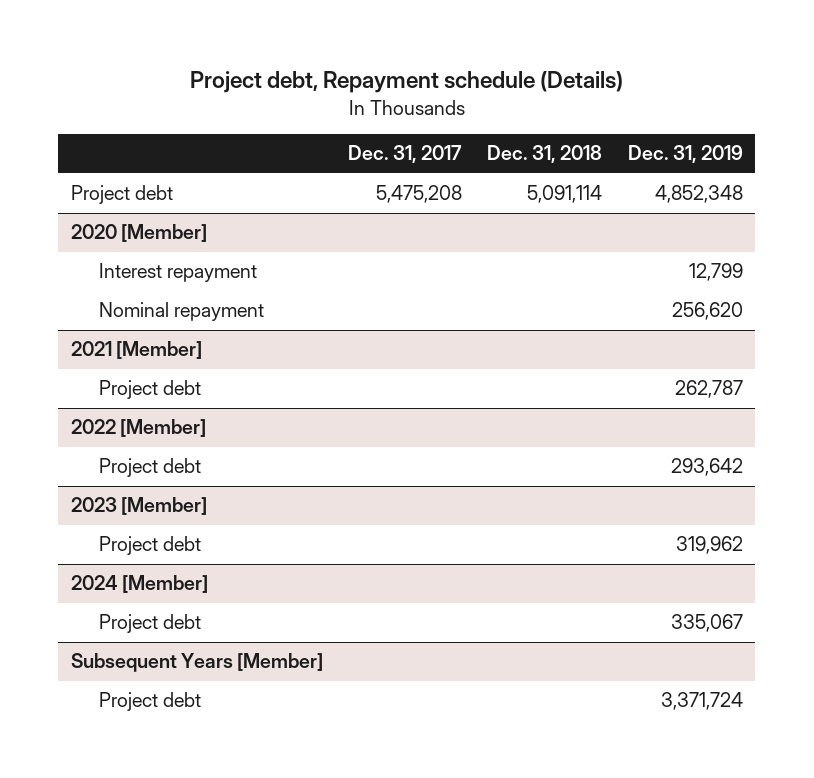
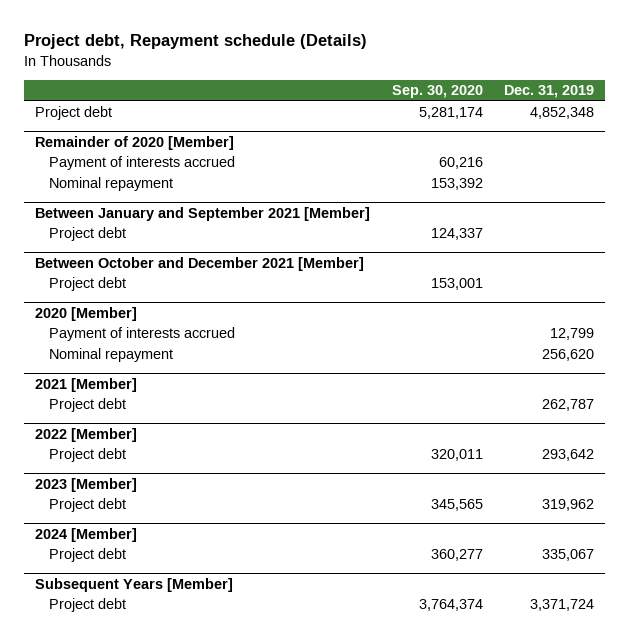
[348,145,463,164] Dec. 31, 2017 -> none
[487,145,603,164] Dec. 31, 2018 -> none
none -> [391,85,483,99] Sep. 30, 2020
none -> [34,135,234,150] Remainder of 2020 [Member]
none -> [49,156,236,171] Payment of interests accrued
none -> [49,177,174,192] Nominal repayment
none -> [34,206,370,221] Between January and September 2021 [Member]
none -> [49,227,127,242] Project debt
none -> [34,256,364,271] Between October and December 2021 [Member]
none -> [49,277,127,292] Project debt
[99,263,258,283] Interest repayment -> [49,327,236,342] Payment of interests accrued

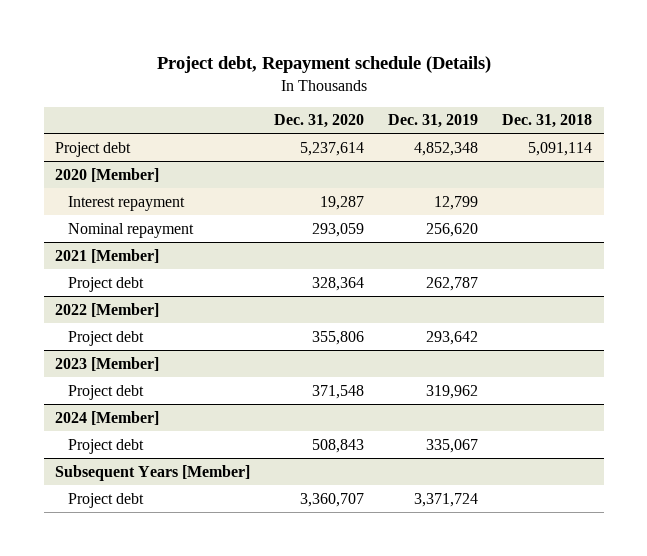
[391,85,483,99] Sep. 30, 2020 -> none
none -> [274,114,365,129] Dec. 31, 2020
none -> [501,114,592,129] Dec. 31, 2018
[34,135,234,150] Remainder of 2020 [Member] -> none
[49,156,236,171] Payment of interests accrued -> none
[49,177,174,192] Nominal repayment -> none
[34,206,370,221] Between January and September 2021 [Member] -> none
[49,227,127,242] Project debt -> none
[34,256,364,271] Between October and December 2021 [Member] -> none
[49,277,127,292] Project debt -> none
[49,327,236,342] Payment of interests accrued -> [67,195,185,211] Interest repayment

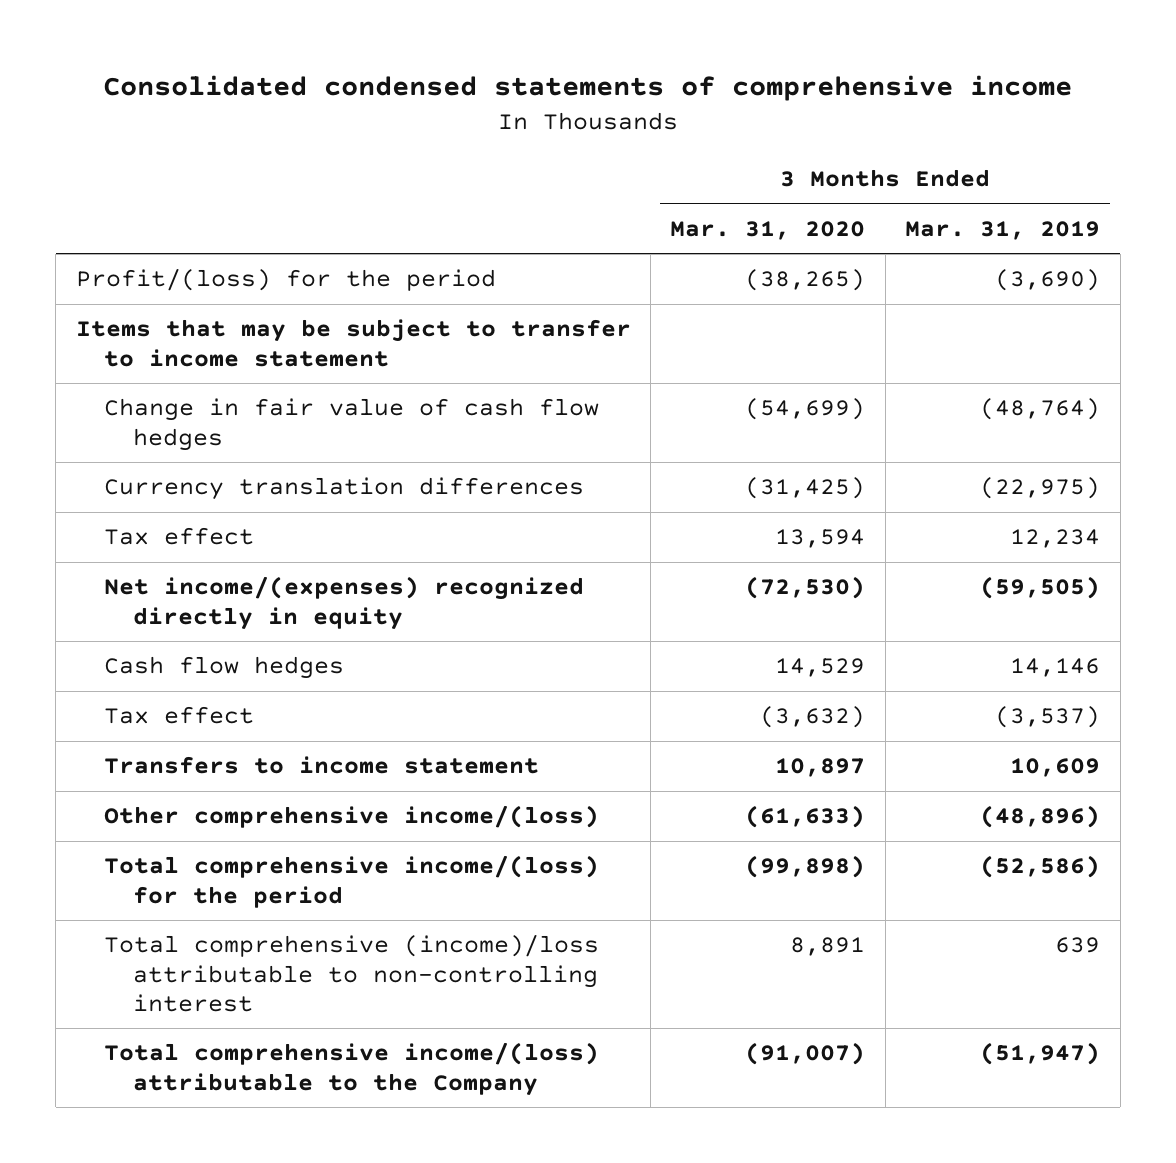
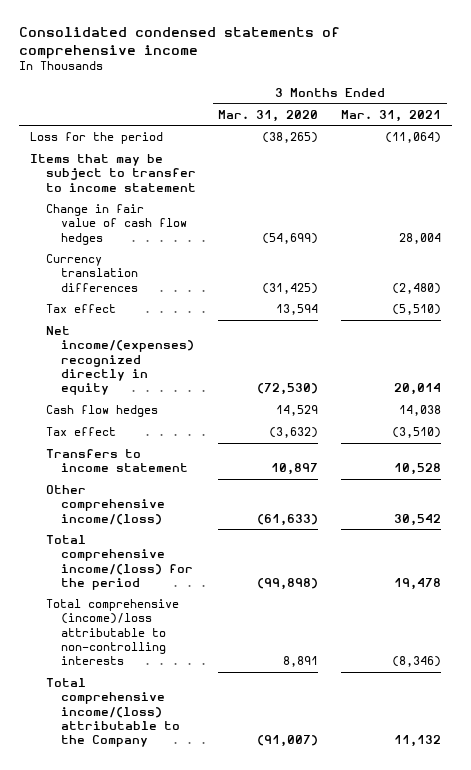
[905,220,1101,240] Mar. 31, 2019 -> none
none -> [340,109,441,122] Mar. 31, 2021
[75,268,496,292] Profit/(loss) for the period -> [30,132,164,145] Loss for the period
[104,934,600,1013] Total comprehensive (income)/loss attributable to non-controlling interest -> [45,599,179,665] Total comprehensive (income)/loss attributable to non-controlling interests

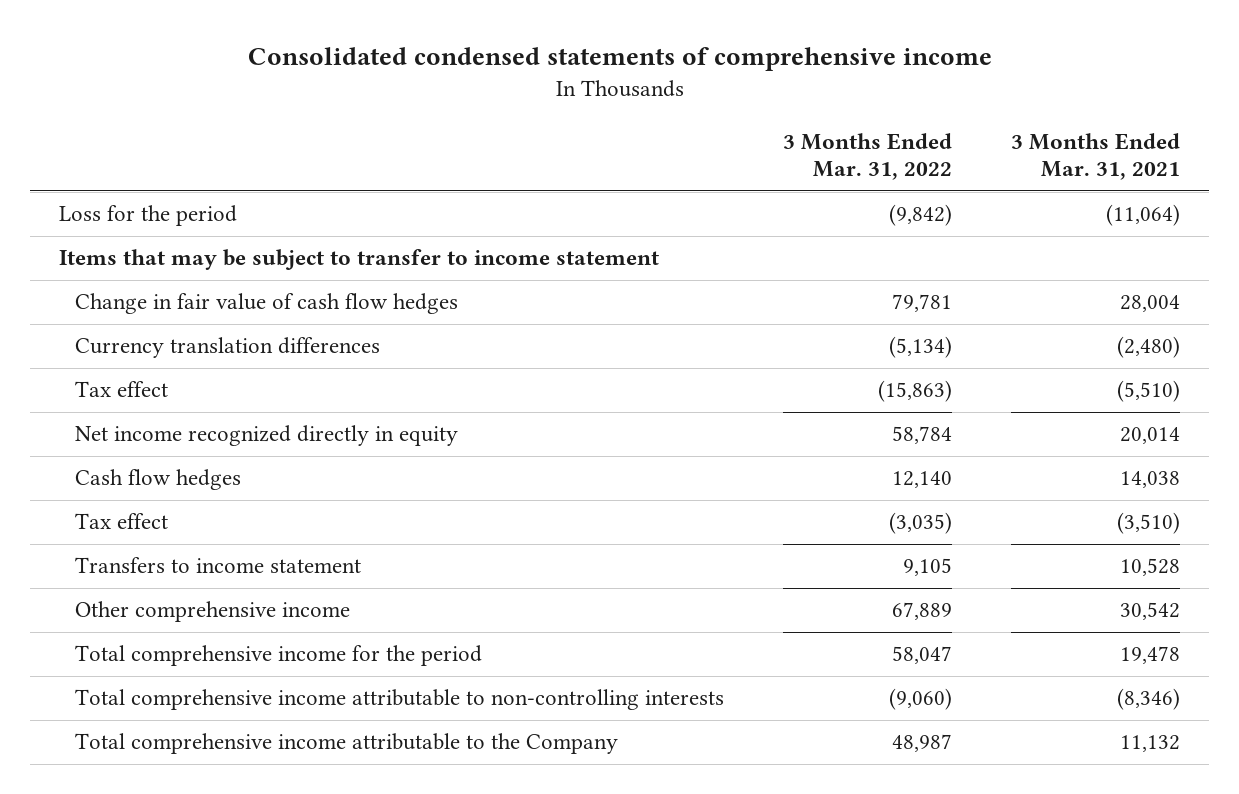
[218,109,319,122] Mar. 31, 2020 -> none
none -> [783,132,953,181] 3 Months Ended Mar. 31, 2022
[45,326,195,395] Net income/(expenses) recognized directly in equity -> [75,425,459,447] Net income recognized directly in equity
[45,485,166,525] Other comprehensive income/(loss) -> [75,601,351,623] Other comprehensive income
[45,535,194,590] Total comprehensive income/(loss) for the period -> [75,645,483,667] Total comprehensive income for the period
[45,599,179,665] Total comprehensive (income)/loss attributable to non-controlling interests -> [75,689,725,711] Total comprehensive income attributable to non-controlling interests
[45,678,181,747] Total comprehensive income/(loss) attributable to the Company -> [75,733,619,755] Total comprehensive income attributable to the Company

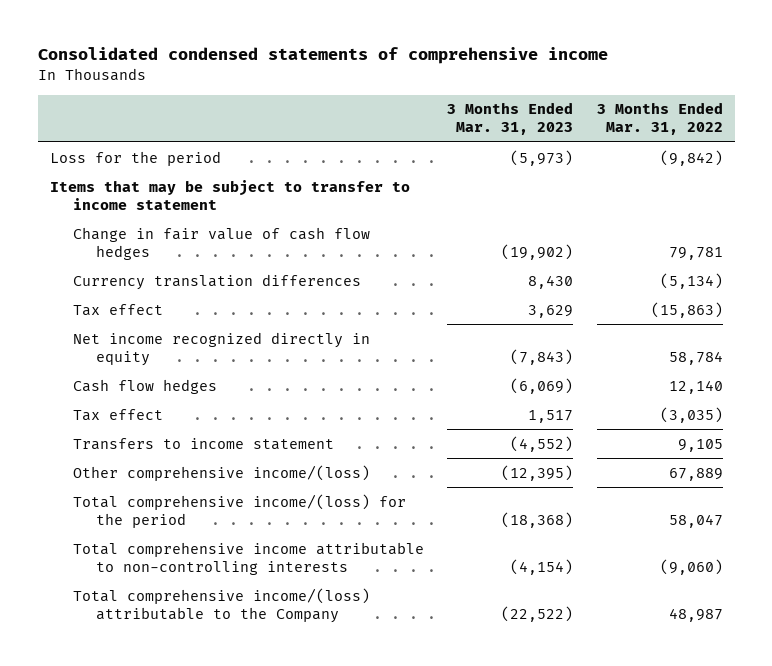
[1010,132,1180,181] 3 Months Ended Mar. 31, 2021 -> none
none -> [447,102,574,136] 3 Months Ended Mar. 31, 2023
[75,601,351,623] Other comprehensive income -> [72,464,370,481] Other comprehensive income/(loss)
[75,645,483,667] Total comprehensive income for the period -> [72,493,406,528] Total comprehensive income/(loss) for the period
[75,733,619,755] Total comprehensive income attributable to the Company -> [72,587,370,623] Total comprehensive income/(loss) attributable to the Company

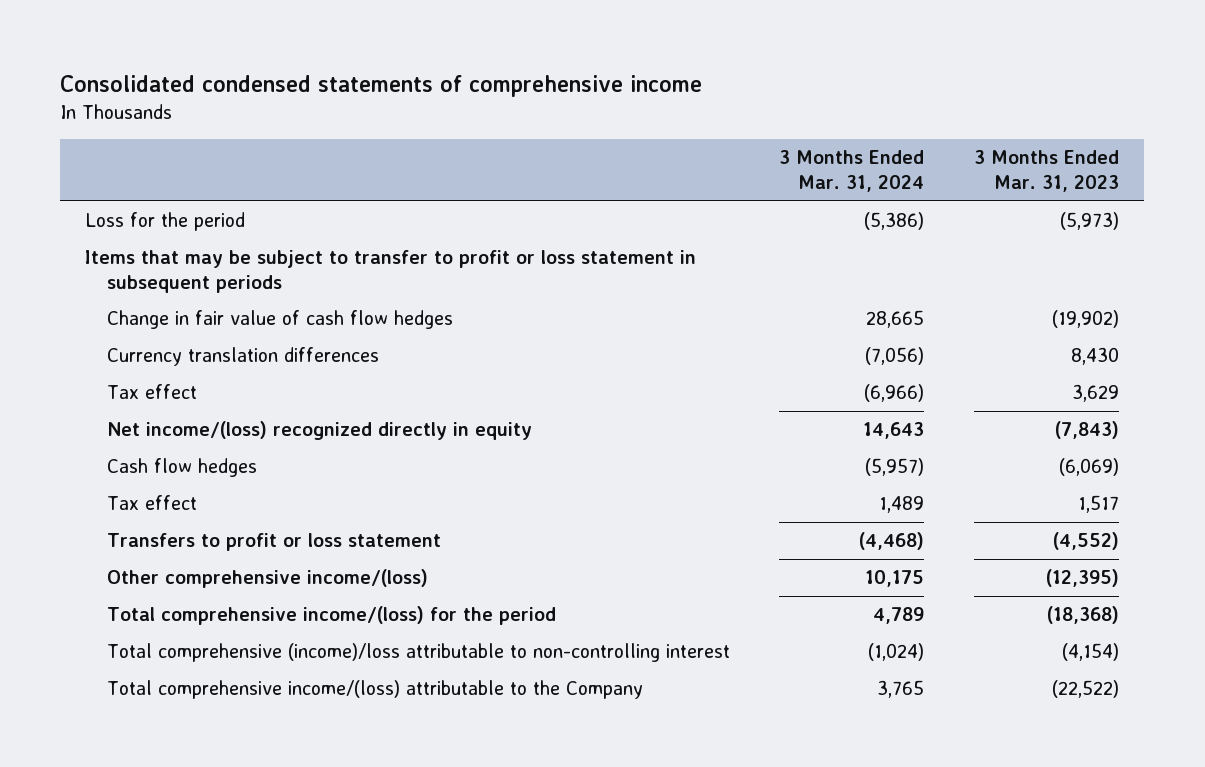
[596,102,723,136] 3 Months Ended Mar. 31, 2022 -> none
none -> [779,150,925,193] 3 Months Ended Mar. 31, 2024
[49,179,410,210] Items that may be subject to transfer to income statement -> [85,250,697,294] Items that may be subject to transfer to profit or loss statement in subsequent periods
[72,331,370,366] Net income recognized directly in equity -> [106,421,532,441] Net income/(loss) recognized directly in equity
[72,437,334,450] Transfers to income statement -> [106,533,441,552] Transfers to profit or loss statement
[72,541,424,575] Total comprehensive income attributable to non-controlling interests -> [106,643,730,663] Total comprehensive (income)/loss attributable to non-controlling interest

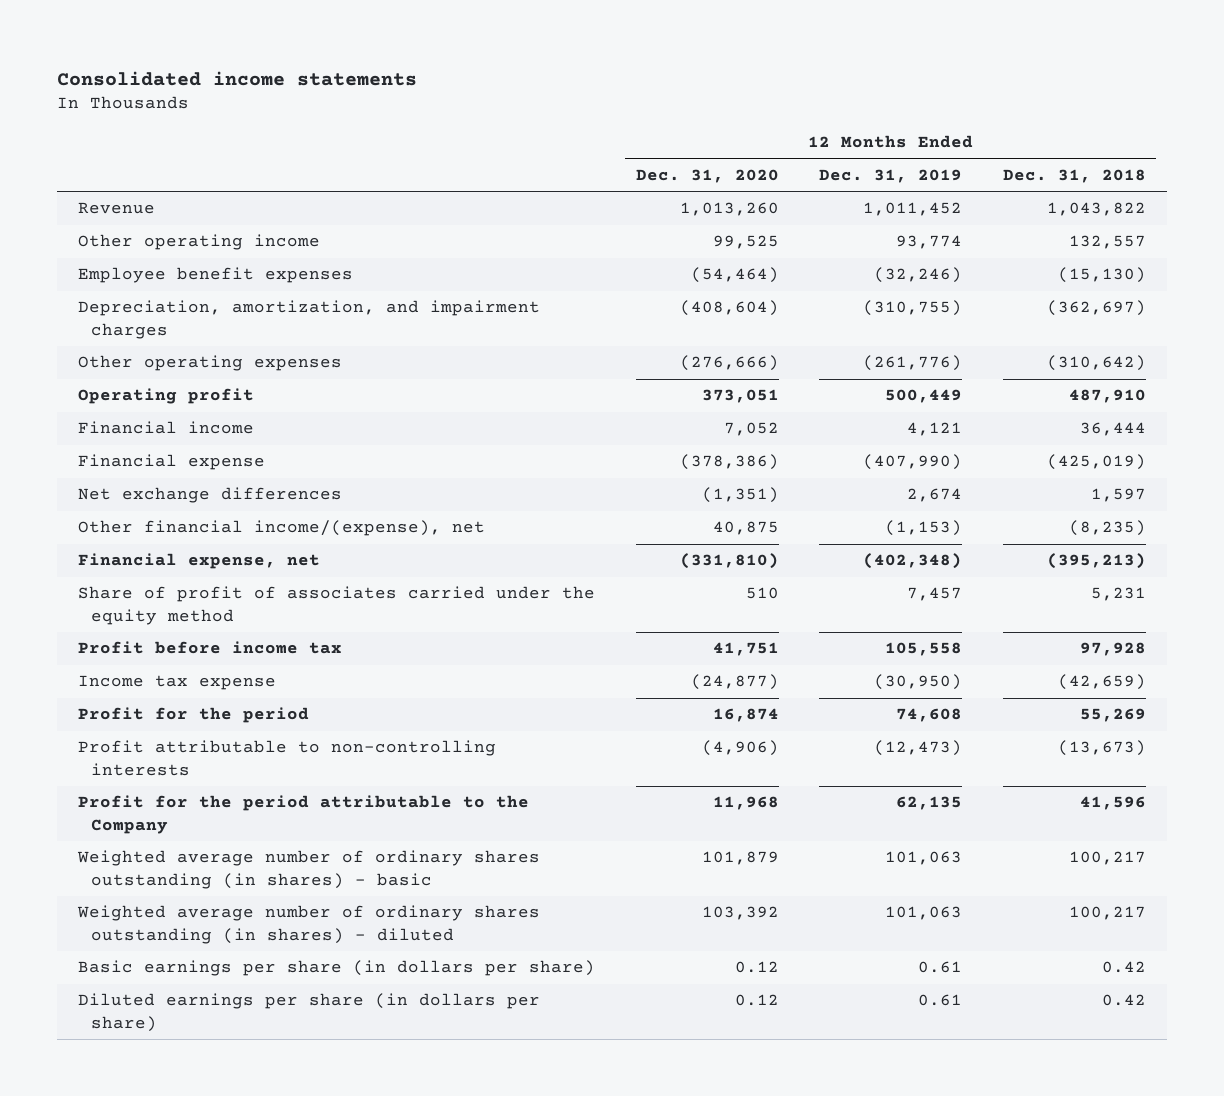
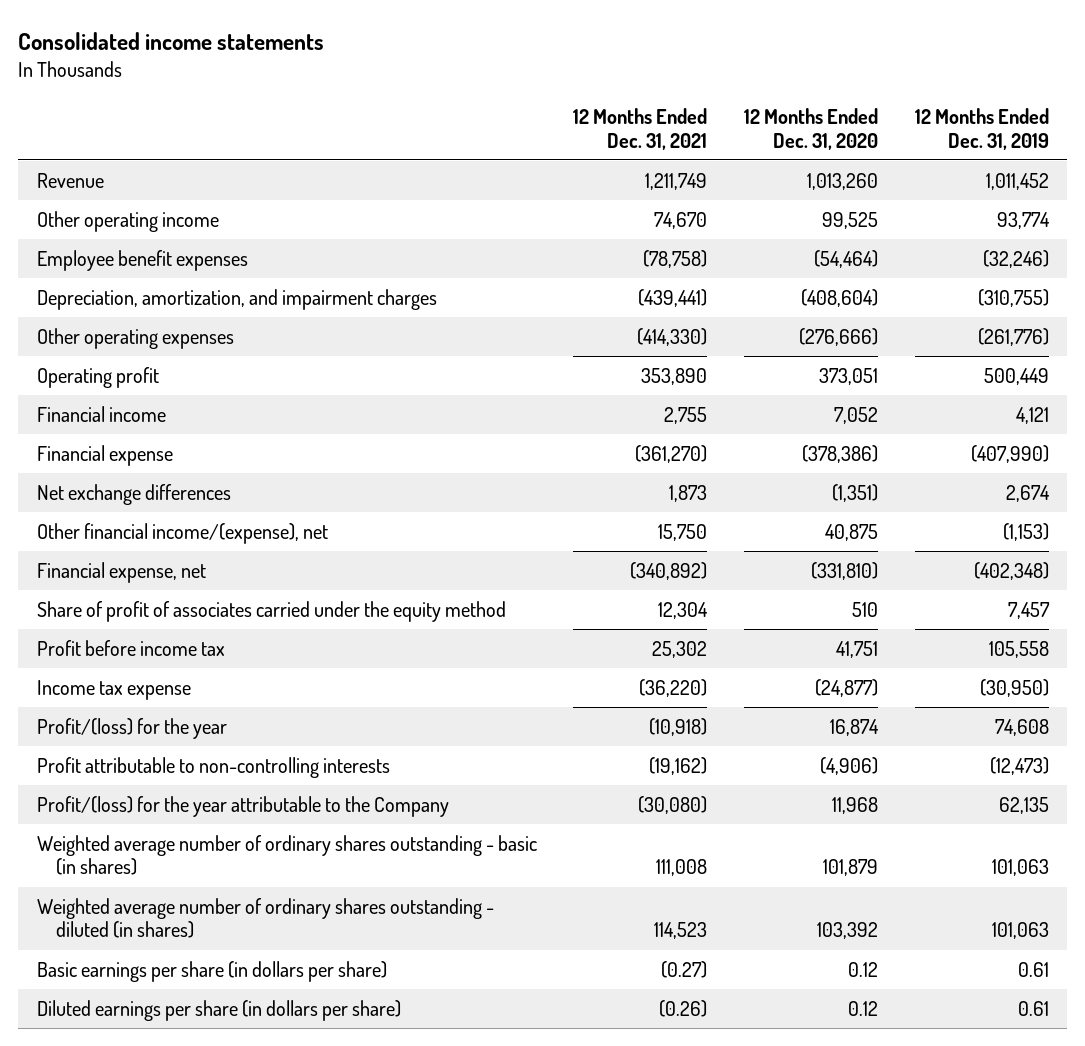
[1003,168,1147,183] Dec. 31, 2018 -> none
none -> [573,108,708,150] 12 Months Ended Dec. 31, 2021
[77,707,309,724] Profit for the period -> [36,717,227,739] Profit/(loss) for the year
[77,795,529,834] Profit for the period attributable to the Company -> [36,795,449,817] Profit/(loss) for the year attributable to the Company
[76,850,540,889] Weighted average number of ordinary shares outstanding (in shares) - basic -> [36,834,537,876] Weighted average number of ordinary shares outstanding - basic (in shares)
[76,905,540,944] Weighted average number of ordinary shares outstanding (in shares) - diluted -> [36,897,494,939] Weighted average number of ordinary shares outstanding - diluted (in shares)

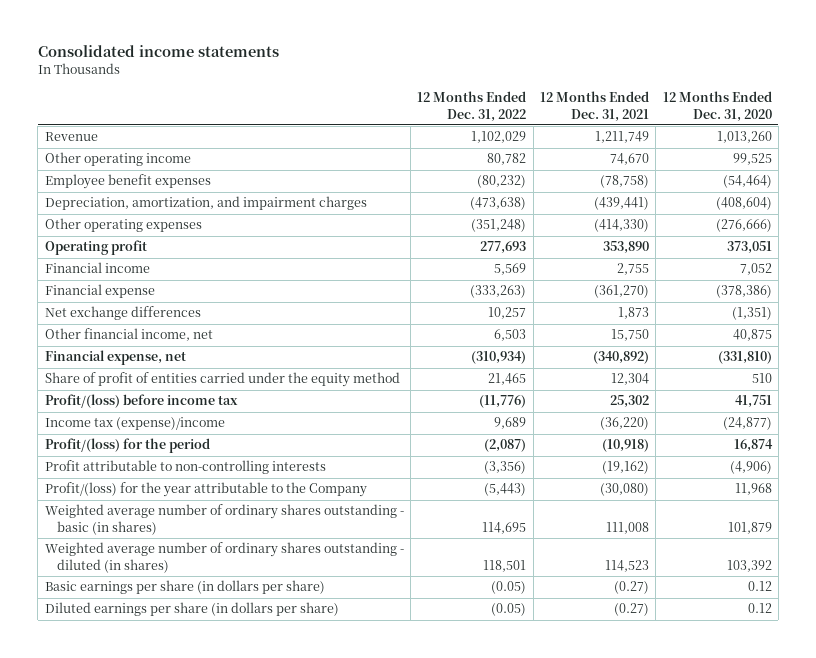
[914,108,1049,150] 12 Months Ended Dec. 31, 2019 -> none
none -> [417,91,527,122] 12 Months Ended Dec. 31, 2022
[36,522,328,544] Other financial income/(expense), net -> [44,328,213,342] Other financial income, net
[36,600,506,622] Share of profit of associates carried under the equity method -> [44,372,400,388] Share of profit of entities carried under the equity method
[36,639,225,656] Profit before income tax -> [44,394,238,409] Profit/(loss) before income tax
[36,679,191,700] Income tax expense -> [44,417,225,431] Income tax (expense)/income
[36,717,227,739] Profit/(loss) for the year -> [44,438,210,454] Profit/(loss) for the period
[659,999,708,1017] (0.26) -> [613,603,649,617] (0.27)

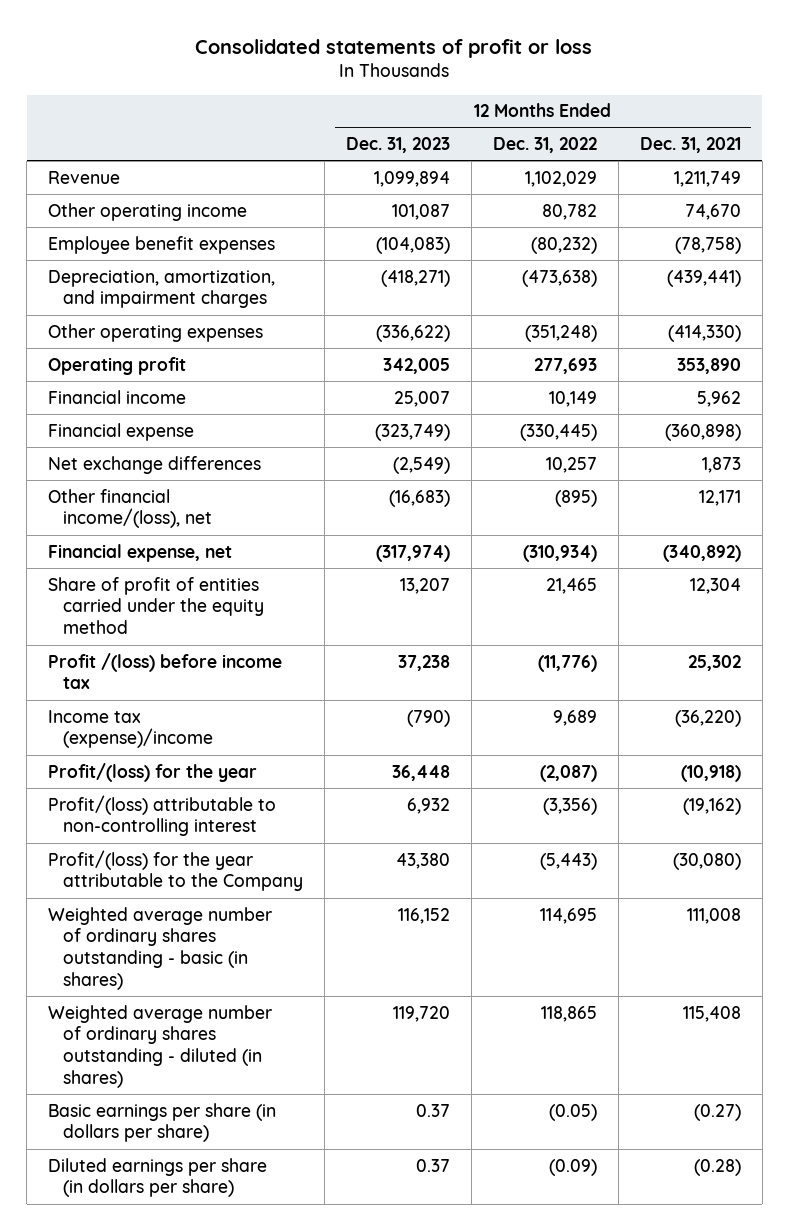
[37,45,279,58] Consolidated income statements -> [195,38,593,58] Consolidated statements of profit or loss
[662,91,772,122] 12 Months Ended Dec. 31, 2020 -> none
none -> [345,137,450,154] Dec. 31, 2023
[494,263,527,276] 5,569 -> [548,390,597,407] 10,149
[616,263,649,276] 2,755 -> [696,390,741,407] 5,962
[470,285,527,299] (333,263) -> [519,423,597,441] (330,445)
[593,285,649,299] (361,270) -> [664,423,741,441] (360,898)
[44,328,213,342] Other financial income, net -> [48,488,212,529] Other financial income/(loss), net
[494,329,527,342] 6,503 -> [554,489,597,507] (895)
[610,329,649,342] 15,750 -> [698,489,741,506] 12,171
[44,394,238,409] Profit/(loss) before income tax -> [48,652,283,690] Profit /(loss) before income tax
[44,438,210,454] Profit/(loss) for the period -> [48,762,258,782] Profit/(loss) for the year
[44,460,326,475] Profit attributable to non-controlling interests -> [48,794,277,837] Profit/(loss) attributable to non-controlling interest
[483,559,527,572] 118,501 -> [540,1005,597,1022] 118,865
[604,559,649,572] 114,523 -> [682,1005,741,1022] 115,408
[491,603,527,617] (0.05) -> [548,1158,597,1176] (0.09)
[613,603,649,617] (0.27) -> [693,1158,741,1176] (0.28)

